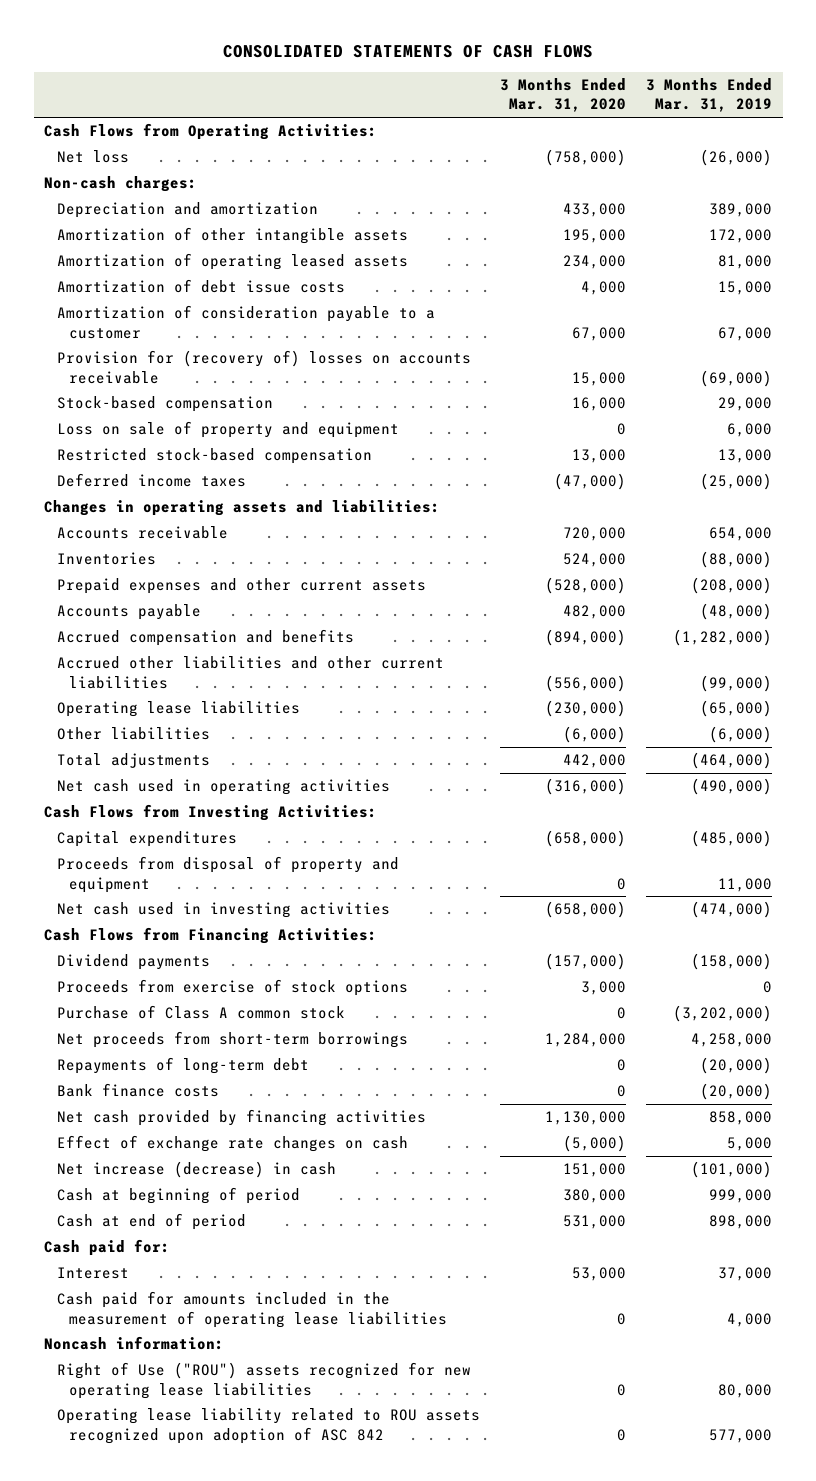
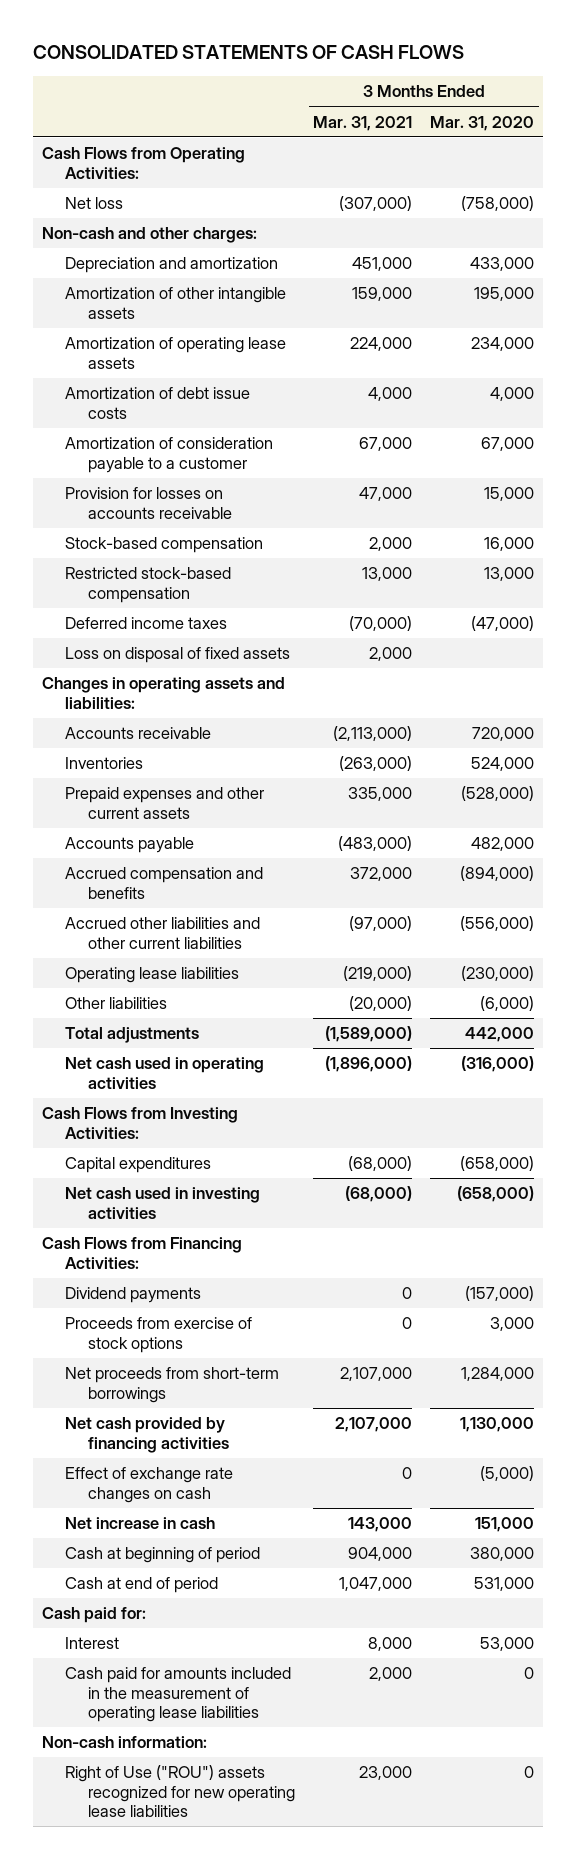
[646,77,773,113] 3 Months Ended Mar. 31, 2019 -> none
none -> [313,115,413,131] Mar. 31, 2021
[43,176,197,193] Non-cash charges: -> [42,227,258,244] Non-cash and other charges:
[56,253,408,271] Amortization of operating leased assets -> [65,337,287,369] Amortization of operating lease assets
[56,350,471,384] Provision for (recovery of) losses on accounts receivable -> [65,487,233,519] Provision for losses on accounts receivable
[56,421,399,439] Loss on sale of property and equipment -> none
none -> [65,647,291,664] Loss on disposal of fixed assets
[56,856,399,893] Proceeds from disposal of property and equipment -> none
[56,1005,345,1020] Purchase of Class A common stock -> none
[56,1057,309,1075] Repayments of long-term debt -> none
[56,1083,219,1098] Bank finance costs -> none
[56,1161,336,1179] Net increase (decrease) in cash -> [65,1517,216,1530] Net increase in cash
[43,1336,224,1351] Noncash information: -> [42,1736,208,1749] Non-cash information:
[56,1408,480,1444] Operating lease liability related to ROU assets recognized upon adoption of ASC 842 -> none

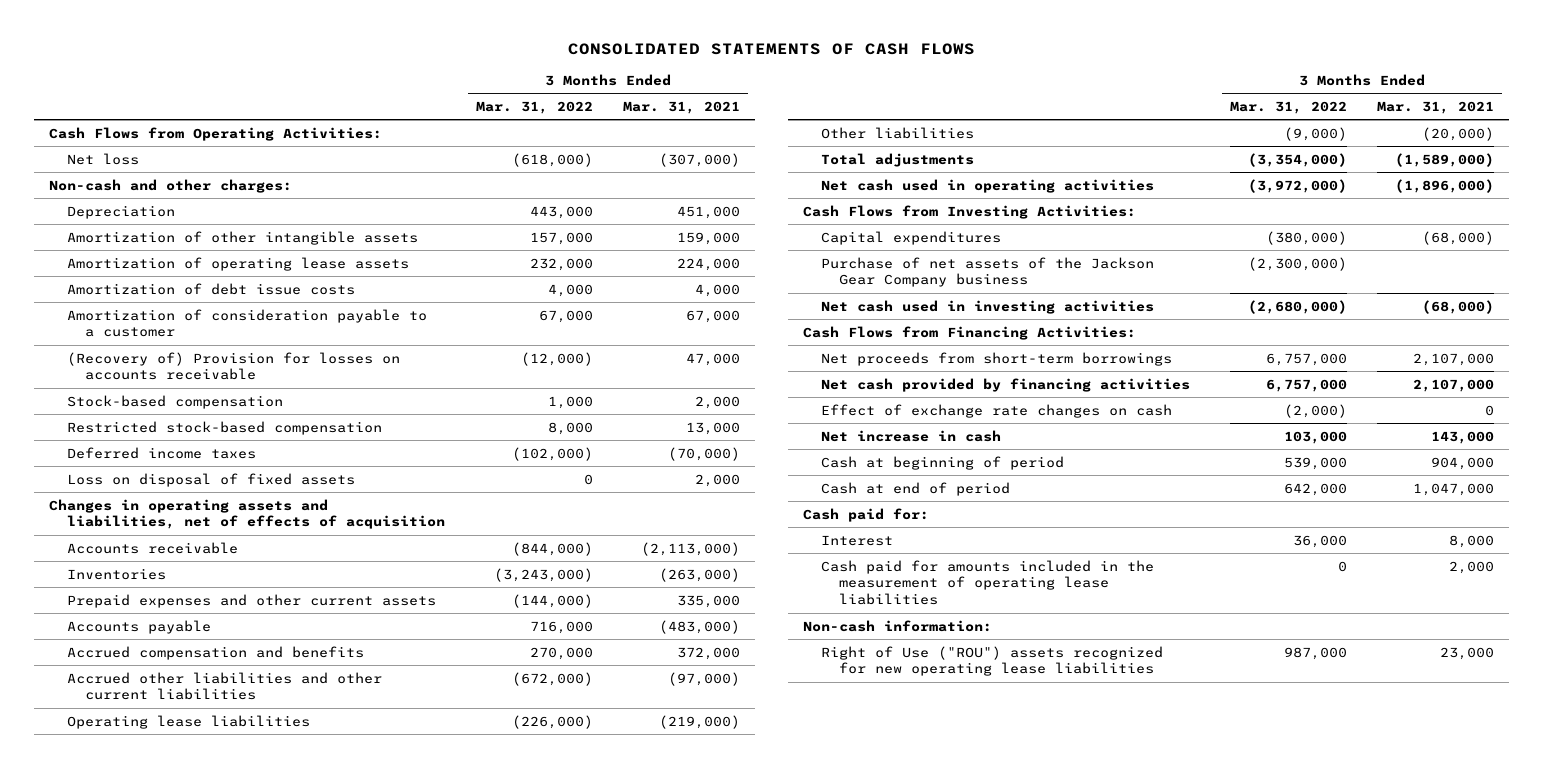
[430,115,535,131] Mar. 31, 2020 -> none
none -> [475,100,593,114] Mar. 31, 2022
[65,257,279,274] Depreciation and amortization -> [67,204,176,219] Depreciation
[65,487,233,519] Provision for losses on accounts receivable -> [67,351,401,381] (Recovery of) Provision for losses on accounts receivable
[42,677,286,709] Changes in operating assets and liabilities: -> [49,498,446,530] Changes in operating assets and liabilities, net of effects of acquisition
none -> [821,256,1155,288] Purchase of net assets of the Jackson Gear Company business
[65,1287,202,1304] Dividend payments -> none
[65,1317,253,1353] Proceeds from exercise of stock options -> none

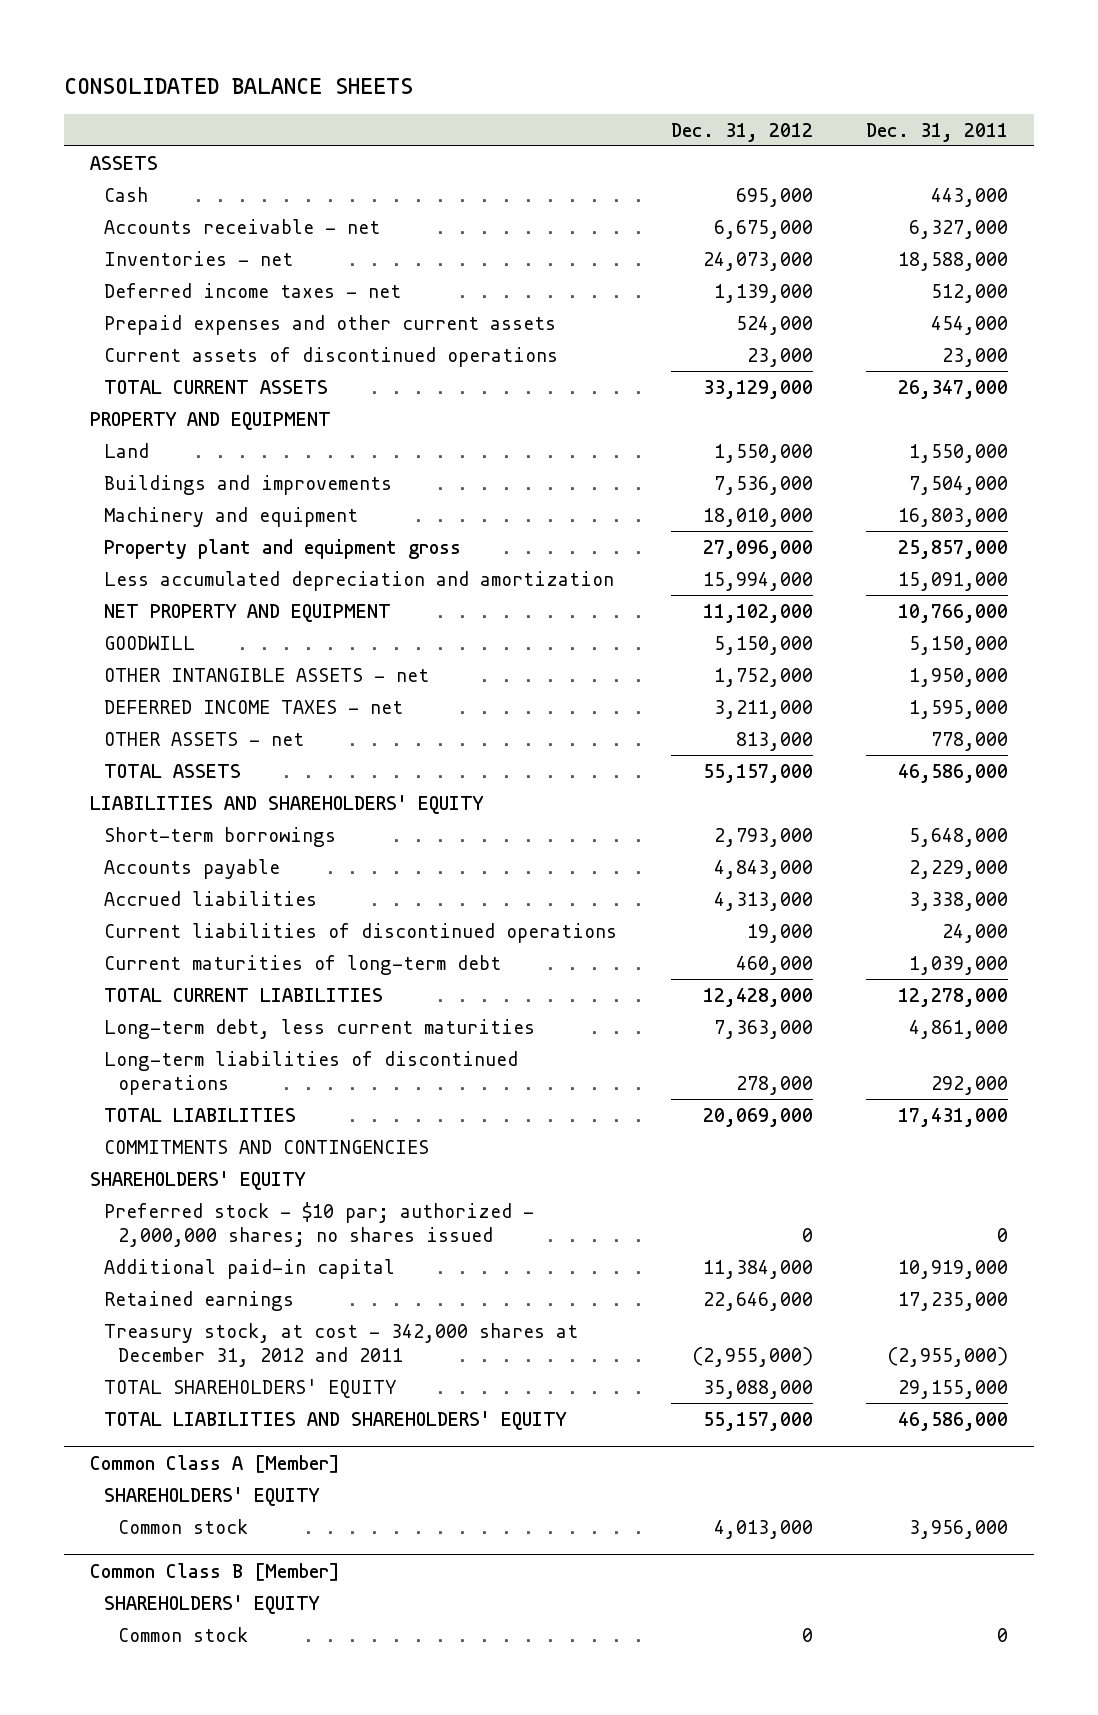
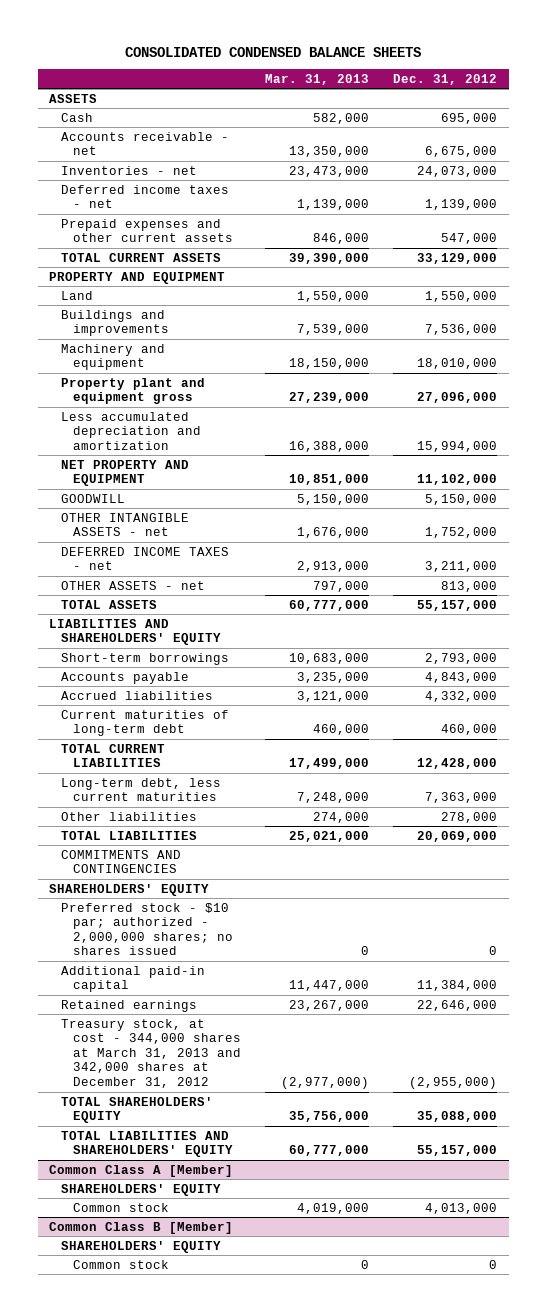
[63,78,413,95] CONSOLIDATED BALANCE SHEETS -> [125,46,422,57] CONSOLIDATED CONDENSED BALANCE SHEETS
[865,122,1008,142] Dec. 31, 2011 -> none
none -> [265,73,370,85] Mar. 31, 2013
[104,346,559,367] Current assets of discontinued operations -> none
[735,315,813,335] 524,000 -> [440,233,497,245] 547,000
[104,922,618,943] Current liabilities of discontinued operations -> none
[713,891,813,911] 4,313,000 -> [424,690,497,702] 4,332,000
[104,1050,519,1095] Long-term liabilities of discontinued operations -> [61,811,198,821] Other liabilities
[104,1322,579,1367] Treasury stock, at cost - 342,000 shares at December 31, 2012 and 2011 -> [61,1018,242,1089] Treasury stock, at cost - 344,000 shares at March 31, 2013 and 342,000 shares at December 31, 2012

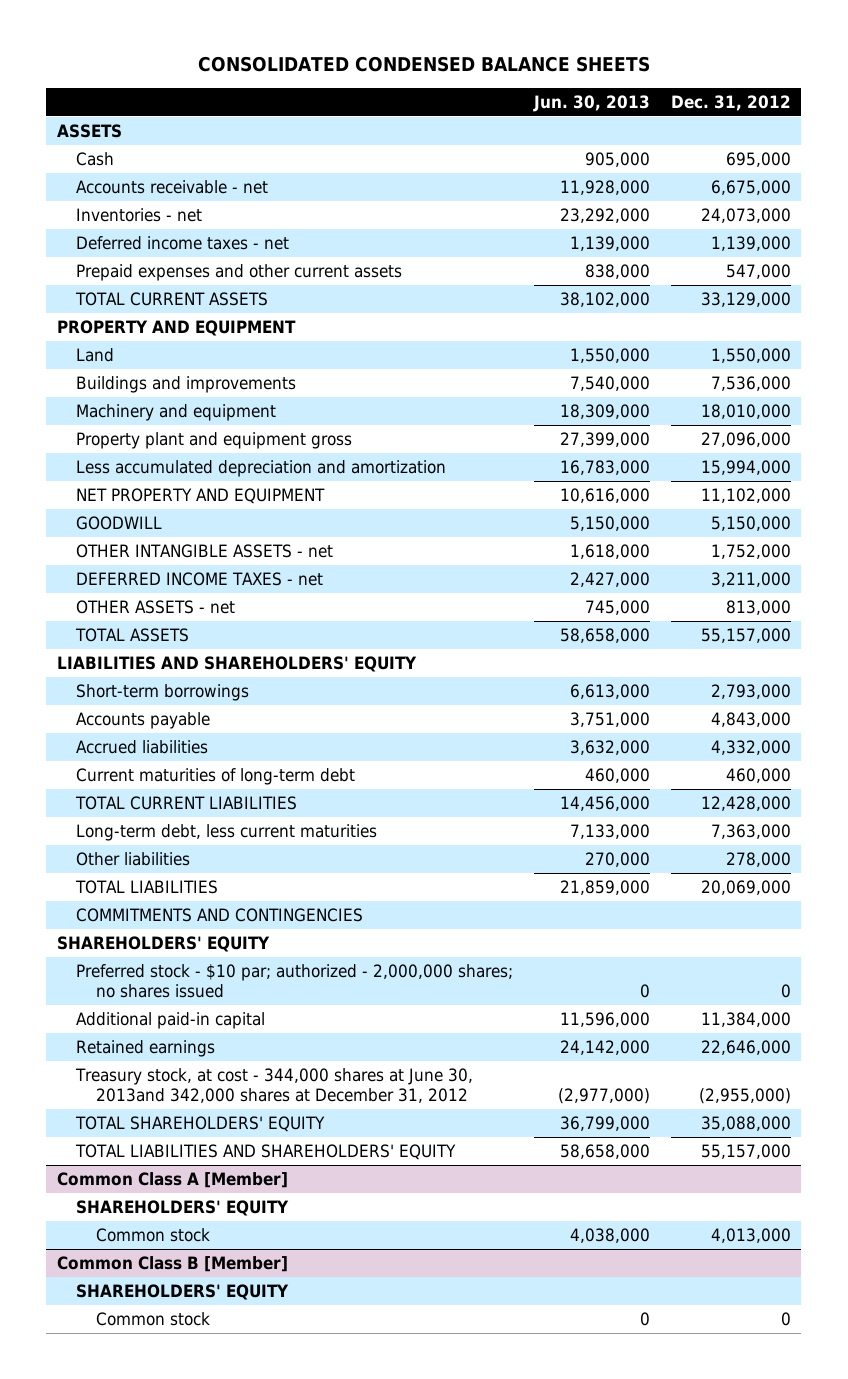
[265,73,370,85] Mar. 31, 2013 -> none
none -> [533,94,651,112] Jun. 30, 2013
[61,1018,242,1089] Treasury stock, at cost - 344,000 shares at March 31, 2013 and 342,000 shares at December 31, 2012 -> [75,1067,474,1104] Treasury stock, at cost - 344,000 shares at June 30, 2013and 342,000 shares at December 31, 2012

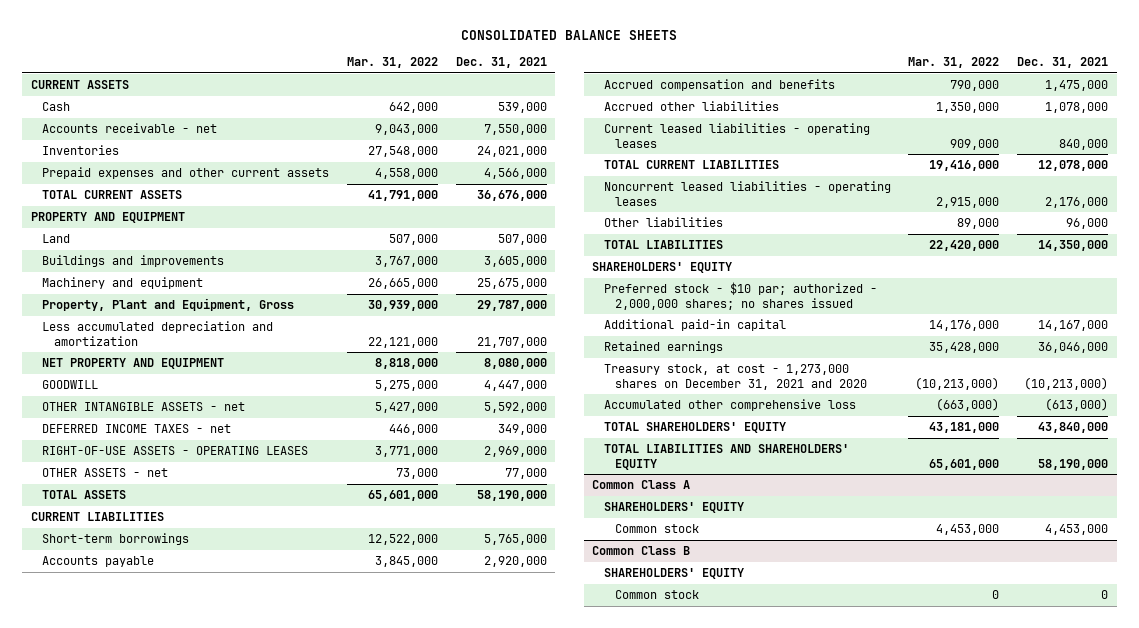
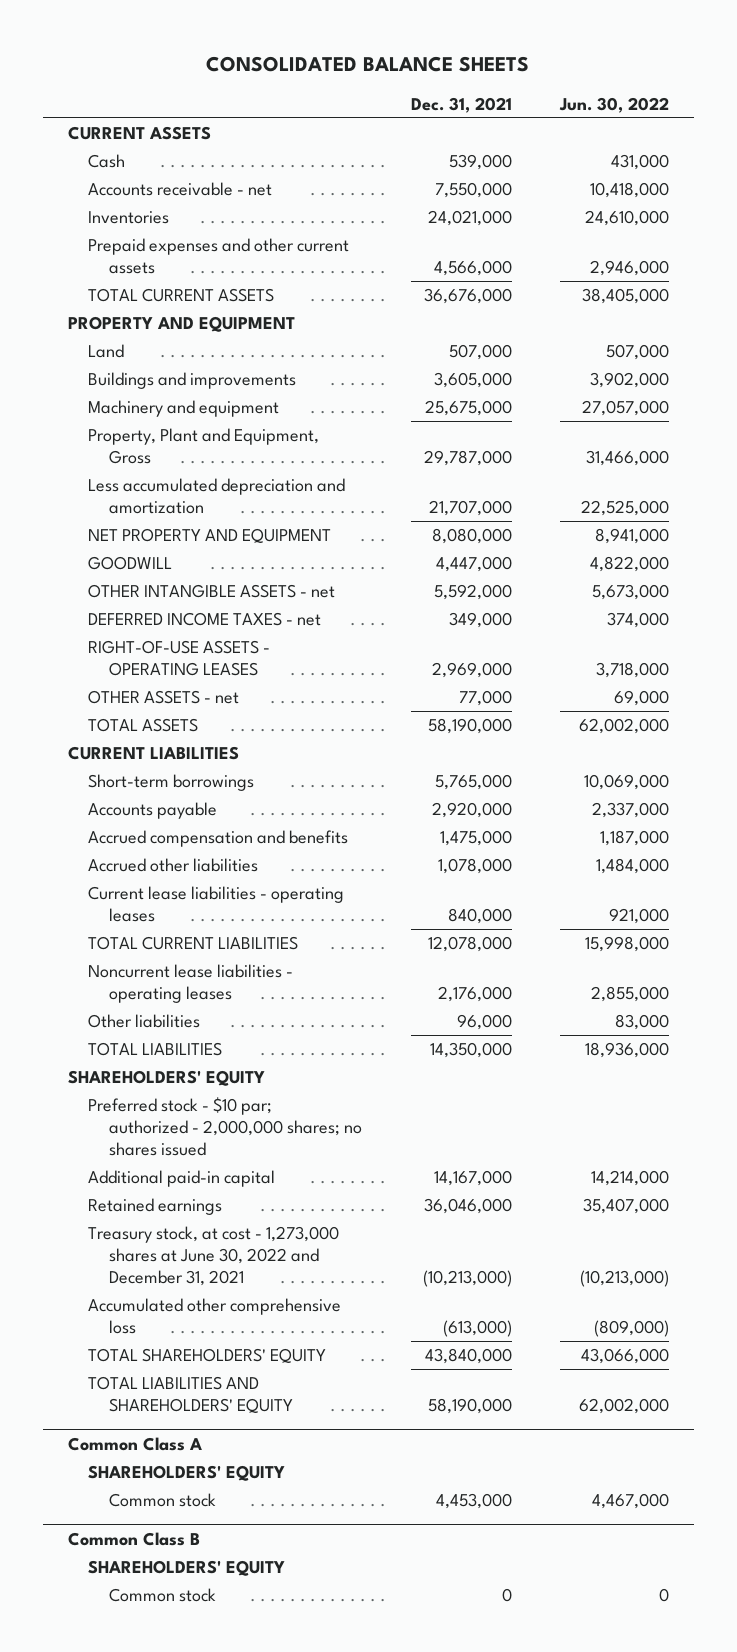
[347,57,439,69] Mar. 31, 2022 -> none
none -> [559,96,670,113] Jun. 30, 2022
[603,123,870,148] Current leased liabilities - operating leases -> [88,886,345,922] Current lease liabilities - operating leases
[603,181,891,206] Noncurrent leased liabilities - operating leases -> [88,964,294,1003] Noncurrent lease liabilities - operating leases
[603,364,868,390] Treasury stock, at cost - 1,273,000 shares on December 31, 2021 and 2020 -> [88,1226,340,1286] Treasury stock, at cost - 1,273,000 shares at June 30, 2022 and December 31, 2021

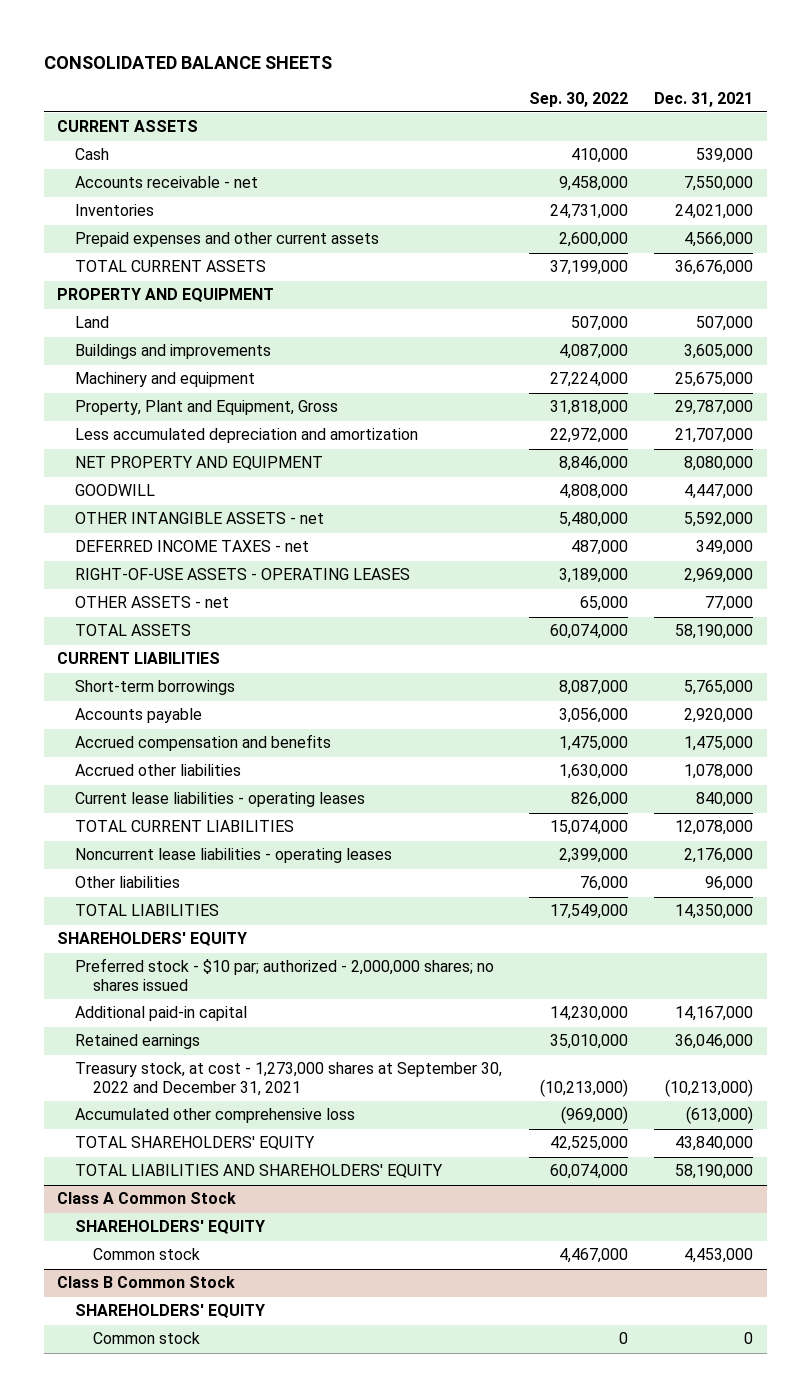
[559,96,670,113] Jun. 30, 2022 -> none
none -> [528,91,628,107] Sep. 30, 2022
[88,1226,340,1286] Treasury stock, at cost - 1,273,000 shares at June 30, 2022 and December 31, 2021 -> [75,1062,503,1097] Treasury stock, at cost - 1,273,000 shares at September 30, 2022 and December 31, 2021
[67,1436,202,1451] Common Class A -> [57,1192,237,1205] Class A Common Stock
[67,1531,200,1546] Common Class B -> [57,1276,236,1289] Class B Common Stock

